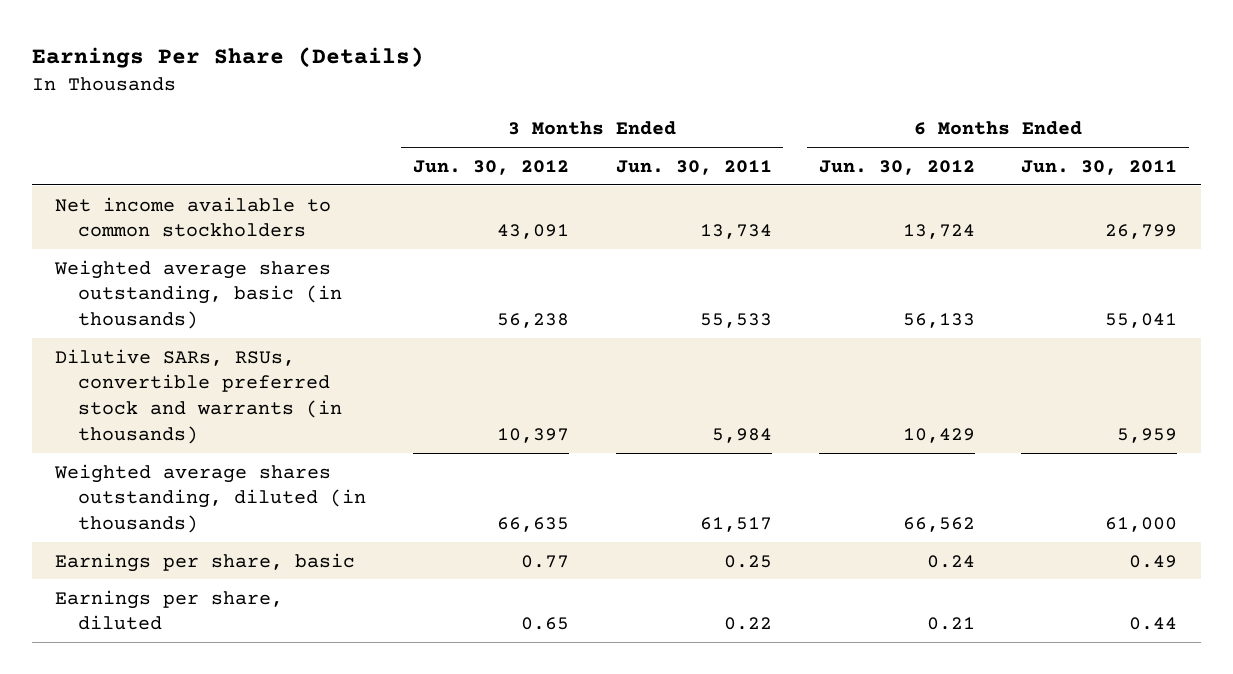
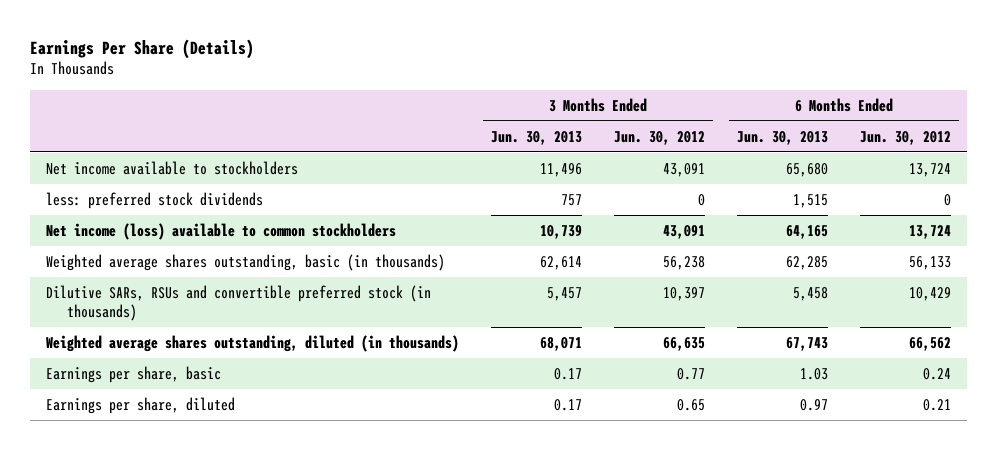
[615,159,772,175] Jun. 30, 2011 -> none
[1021,159,1178,175] Jun. 30, 2011 -> none
none -> [490,130,582,145] Jun. 30, 2013
none -> [736,130,828,145] Jun. 30, 2013
none -> [45,160,298,175] Net income available to stockholders
none -> [45,191,263,209] less: preferred stock dividends
[55,196,332,238] Net income available to common stockholders -> [45,222,396,240] Net income (loss) available to common stockholders
[55,348,342,444] Dilutive SARs, RSUs, convertible preferred stock and warrants (in thousands) -> [45,284,431,322] Dilutive SARs, RSUs and convertible preferred stock (in thousands)

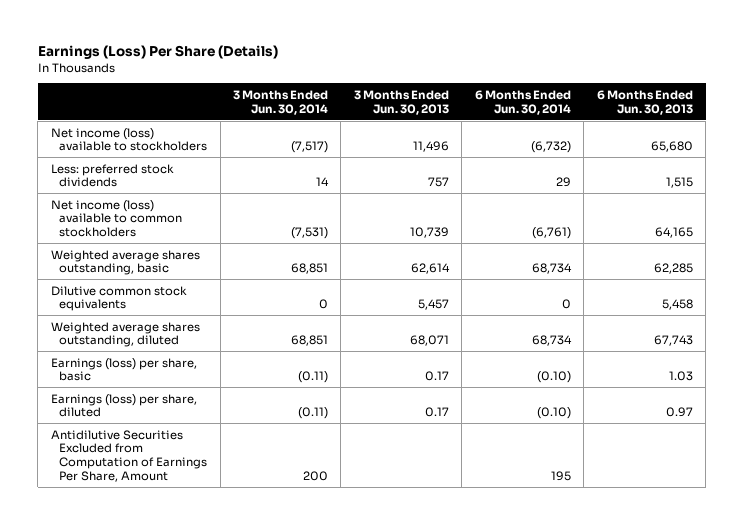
[29,38,254,59] Earnings Per Share (Details) -> [37,44,278,59] Earnings (Loss) Per Share (Details)
[613,130,705,145] Jun. 30, 2012 -> none
[859,130,951,145] Jun. 30, 2012 -> none
none -> [233,89,329,115] 3 Months Ended Jun. 30, 2014
none -> [474,89,571,115] 6 Months Ended Jun. 30, 2014
[45,160,298,175] Net income available to stockholders -> [50,127,208,152] Net income (loss) available to stockholders
[45,191,263,209] less: preferred stock dividends -> [50,163,174,188] Less: preferred stock dividends
[45,253,445,271] Weighted average shares outstanding, basic (in thousands) -> [50,249,200,276] Weighted average shares outstanding, basic
[45,284,431,322] Dilutive SARs, RSUs and convertible preferred stock (in thousands) -> [50,285,187,312] Dilutive common stock equivalents
[45,334,459,352] Weighted average shares outstanding, diluted (in thousands) -> [50,321,200,348] Weighted average shares outstanding, diluted
[45,365,221,383] Earnings per share, basic -> [50,357,197,382] Earnings (loss) per share, basic
[45,396,235,414] Earnings per share, diluted -> [50,393,197,418] Earnings (loss) per share, diluted
none -> [50,429,208,482] Antidilutive Securities Excluded from Computation of Earnings Per Share, Amount

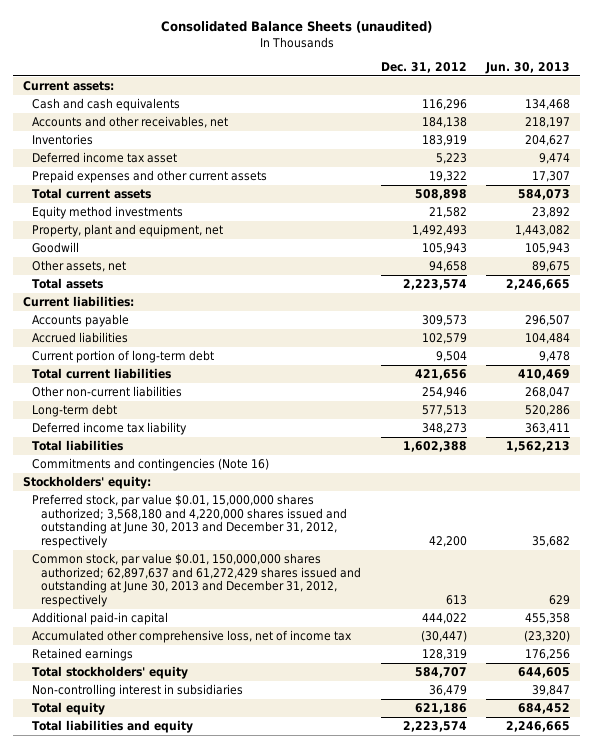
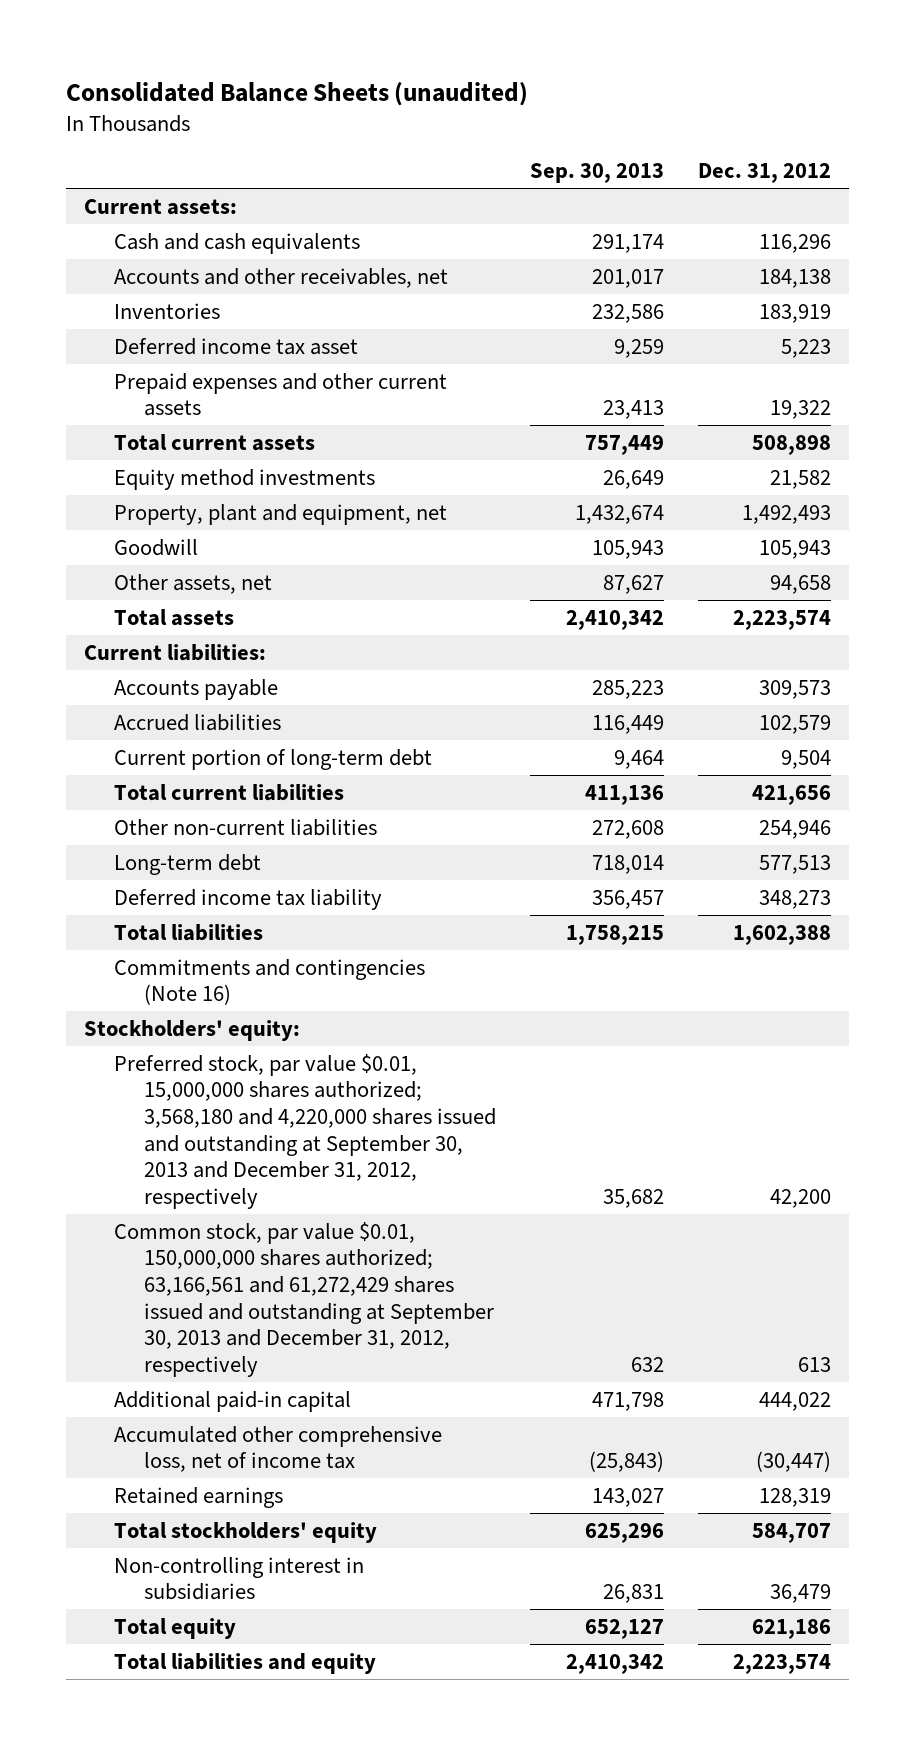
[485,62,571,75] Jun. 30, 2013 -> none
none -> [530,163,665,184] Sep. 30, 2013
[32,494,347,549] Preferred stock, par value $0.01, 15,000,000 shares authorized; 3,568,180 and 4,220,000 shares issued and outstanding at June 30, 2013 and December 31, 2012, respectively -> [113,1053,497,1210] Preferred stock, par value $0.01, 15,000,000 shares authorized; 3,568,180 and 4,220,000 shares issued and outstanding at September 30, 2013 and December 31, 2012, respectively
[32,553,361,608] Common stock, par value $0.01, 150,000,000 shares authorized; 62,897,637 and 61,272,429 shares issued and outstanding at June 30, 2013 and December 31, 2012, respectively -> [113,1221,495,1378] Common stock, par value $0.01, 150,000,000 shares authorized; 63,166,561 and 61,272,429 shares issued and outstanding at September 30, 2013 and December 31, 2012, respectively

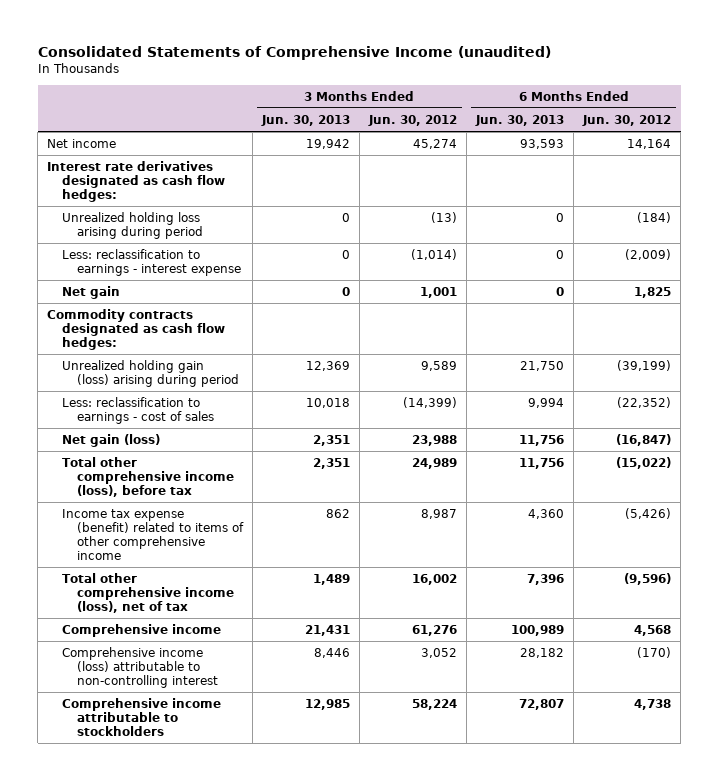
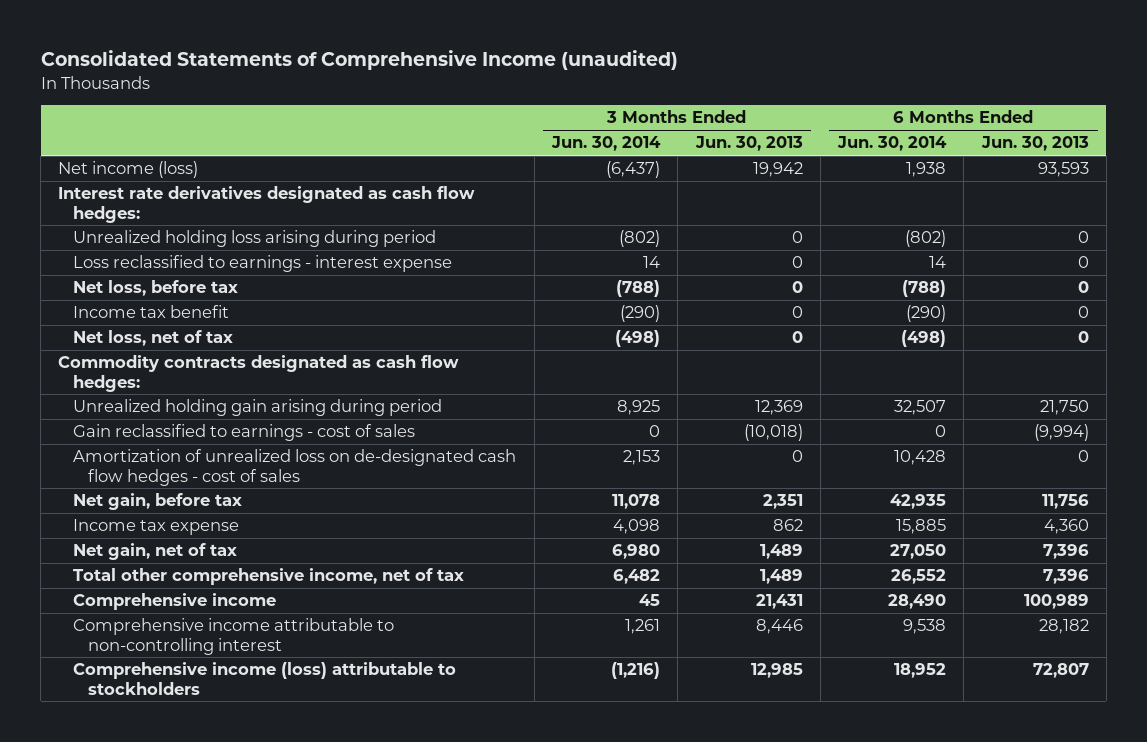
[367,114,457,126] Jun. 30, 2012 -> none
[582,114,672,126] Jun. 30, 2012 -> none
none -> [550,136,661,152] Jun. 30, 2014
none -> [837,136,948,152] Jun. 30, 2014
[47,138,117,148] Net income -> [58,161,199,179] Net income (loss)
[62,248,241,276] Less: reclassification to earnings - interest expense -> [73,255,453,273] Loss reclassified to earnings - interest expense
[62,285,121,299] Net gain -> [73,280,239,297] Net loss, before tax
none -> [73,305,230,319] Income tax benefit
none -> [73,330,234,347] Net loss, net of tax
[62,456,234,497] Total other comprehensive income (loss), before tax -> none
[62,359,239,387] Unrealized holding gain (loss) arising during period -> [73,399,443,417] Unrealized holding gain arising during period
[62,396,214,424] Less: reclassification to earnings - cost of sales -> [73,424,416,442] Gain reclassified to earnings - cost of sales
[305,397,350,408] 10,018 -> [743,424,803,442] (10,018)
[527,397,564,408] 9,994 -> [1033,424,1089,442] (9,994)
none -> [73,449,517,486] Amortization of unrealized loss on de-designated cash flow hedges - cost of sales
[62,433,161,447] Net gain (loss) -> [73,493,243,511] Net gain, before tax
[62,508,244,561] Income tax expense (benefit) related to items of other comprehensive income -> [73,519,240,536] Income tax expense
none -> [73,543,238,561] Net gain, net of tax
[62,572,234,613] Total other comprehensive income (loss), net of tax -> [73,568,465,586] Total other comprehensive income, net of tax
[62,646,218,688] Comprehensive income (loss) attributable to non-controlling interest -> [73,618,395,655] Comprehensive income attributable to non-controlling interest
[62,697,222,736] Comprehensive income attributable to stockholders -> [73,662,457,695] Comprehensive income (loss) attributable to stockholders

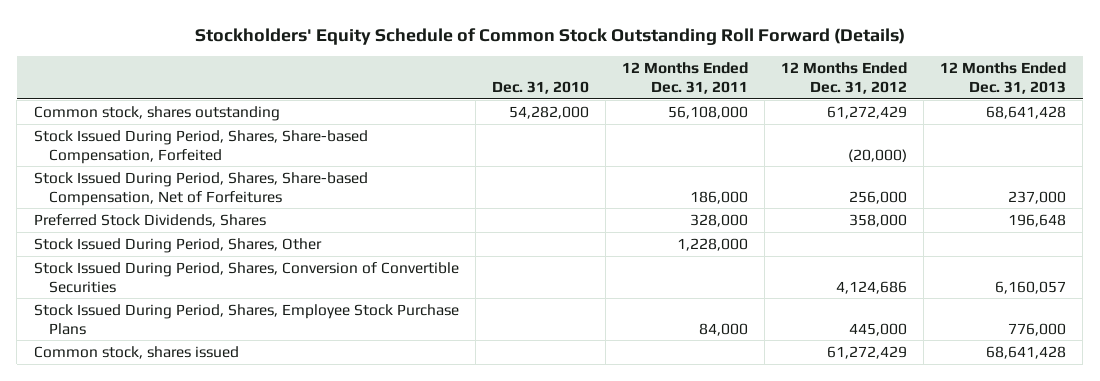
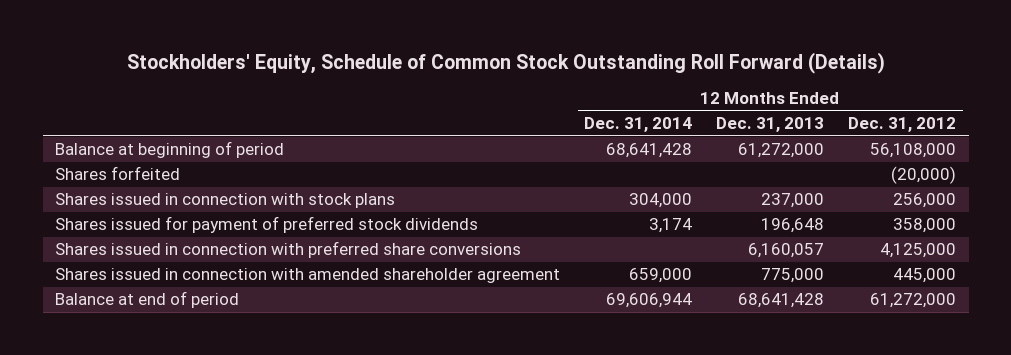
[194,27,905,45] Stockholders' Equity Schedule of Common Stock Outstanding Roll Forward (Details) -> [126,51,885,74] Stockholders' Equity, Schedule of Common Stock Outstanding Roll Forward (Details)
[491,81,589,95] Dec. 31, 2010 -> none
[621,62,748,95] 12 Months Ended Dec. 31, 2011 -> none
none -> [584,117,693,133] Dec. 31, 2014
[33,105,280,121] Common stock, shares outstanding -> none
[33,237,322,253] Stock Issued During Period, Shares, Other -> none
[33,303,459,335] Stock Issued During Period, Shares, Employee Stock Purchase Plans -> none
[33,345,239,359] Common stock, shares issued -> none
none -> [54,141,284,159] Balance at beginning of period
[33,129,368,164] Stock Issued During Period, Shares, Share-based Compensation, Forfeited -> [54,166,180,181] Shares forfeited
[33,171,368,206] Stock Issued During Period, Shares, Share-based Compensation, Net of Forfeitures -> [54,193,395,209] Shares issued in connection with stock plans
[33,213,266,227] Preferred Stock Dividends, Shares -> [54,216,478,234] Shares issued for payment of preferred stock dividends
[33,261,459,293] Stock Issued During Period, Shares, Conversion of Convertible Securities -> [54,241,521,259] Shares issued in connection with preferred share conversions
[835,280,907,294] 4,124,686 -> [880,243,957,259] 4,125,000
none -> [54,268,560,284] Shares issued in connection with amended shareholder agreement
none -> [54,291,239,309] Balance at end of period

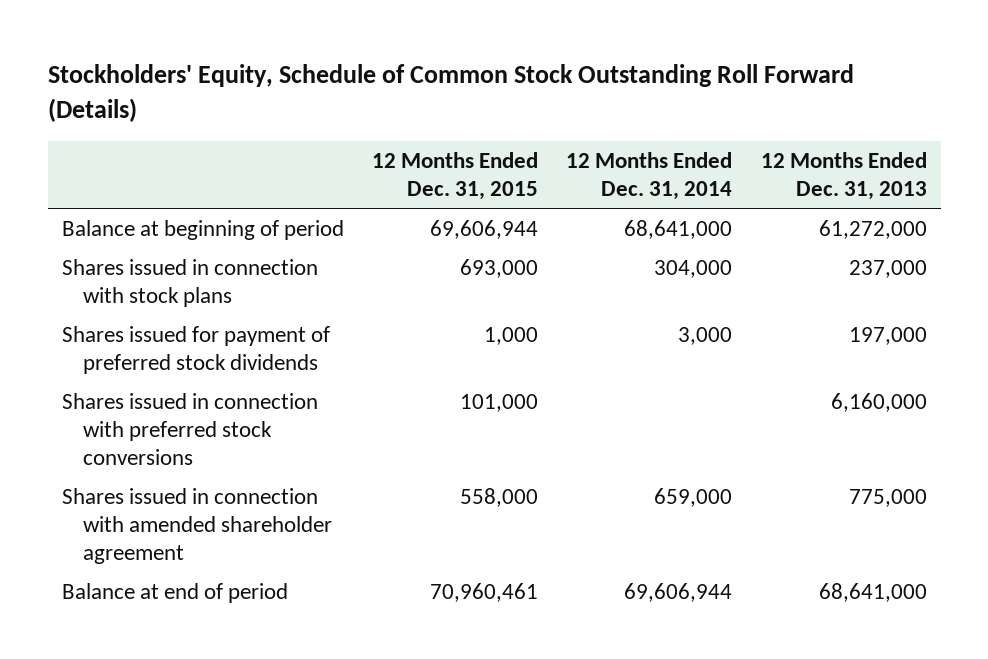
[848,117,957,133] Dec. 31, 2012 -> none
none -> [372,151,539,200] 12 Months Ended Dec. 31, 2015
[54,166,180,181] Shares forfeited -> none
[606,143,693,159] 68,641,428 -> [624,219,733,239] 68,641,000
[649,218,693,234] 3,174 -> [678,326,733,345] 3,000
[761,218,825,234] 196,648 -> [848,326,927,345] 197,000
[54,241,521,259] Shares issued in connection with preferred share conversions -> [61,392,318,466] Shares issued in connection with preferred stock conversions
[748,243,825,259] 6,160,057 -> [830,392,927,412] 6,160,000
[738,293,825,309] 68,641,428 -> [818,582,927,602] 68,641,000

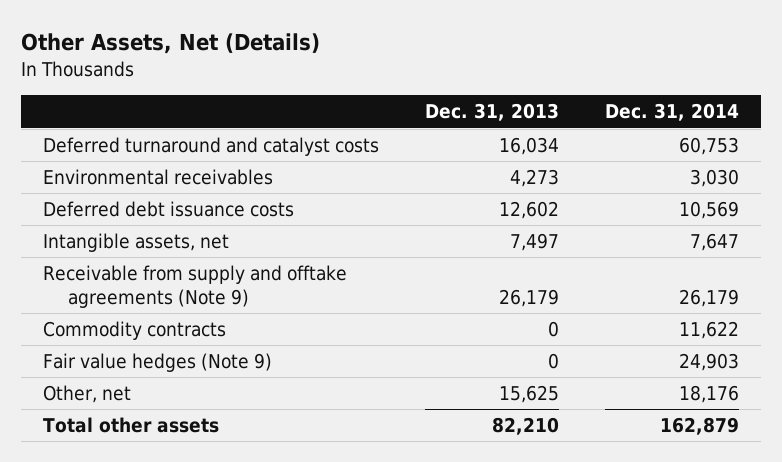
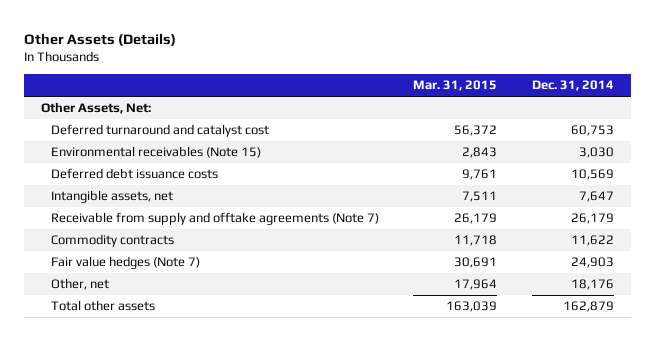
[20,33,320,55] Other Assets, Net (Details) -> [24,32,177,46] Other Assets (Details)
[424,103,559,122] Dec. 31, 2013 -> none
none -> [413,80,498,92] Mar. 31, 2015
none -> [41,102,152,115] Other Assets, Net:
[43,137,380,157] Deferred turnaround and catalyst costs -> [50,124,269,138] Deferred turnaround and catalyst cost
[43,169,274,186] Environmental receivables -> [50,146,261,159] Environmental receivables (Note 15)
[43,265,348,308] Receivable from supply and offtake agreements (Note 9) -> [50,212,379,226] Receivable from supply and offtake agreements (Note 7)
[43,353,273,373] Fair value hedges (Note 9) -> [50,256,200,270] Fair value hedges (Note 7)

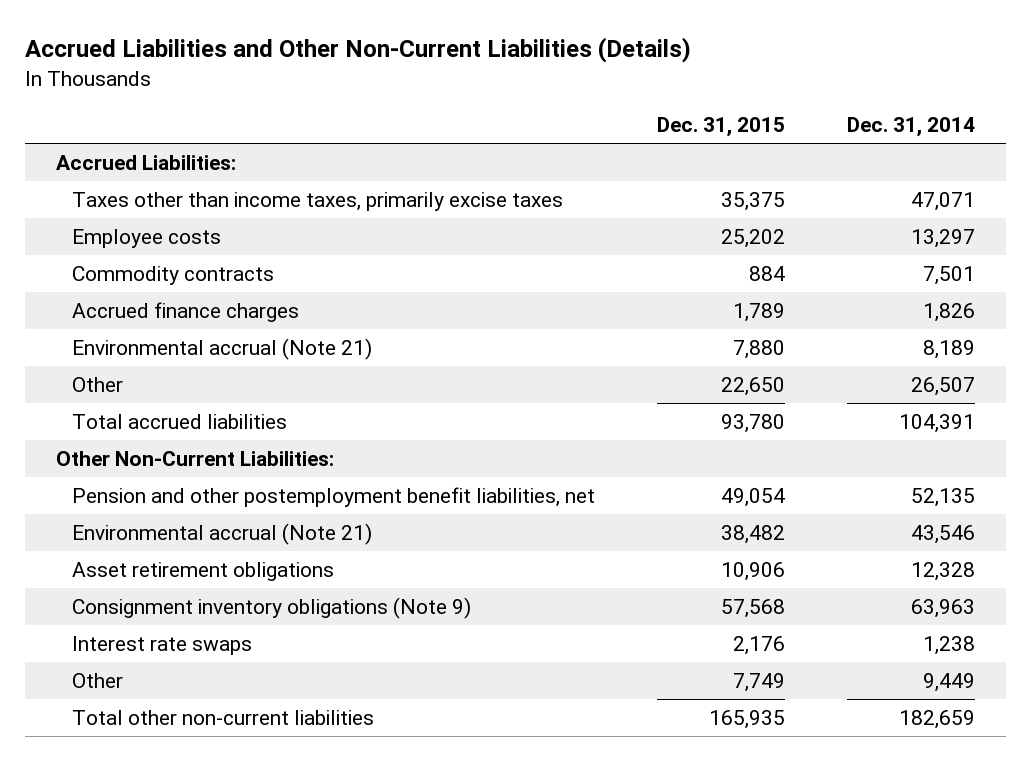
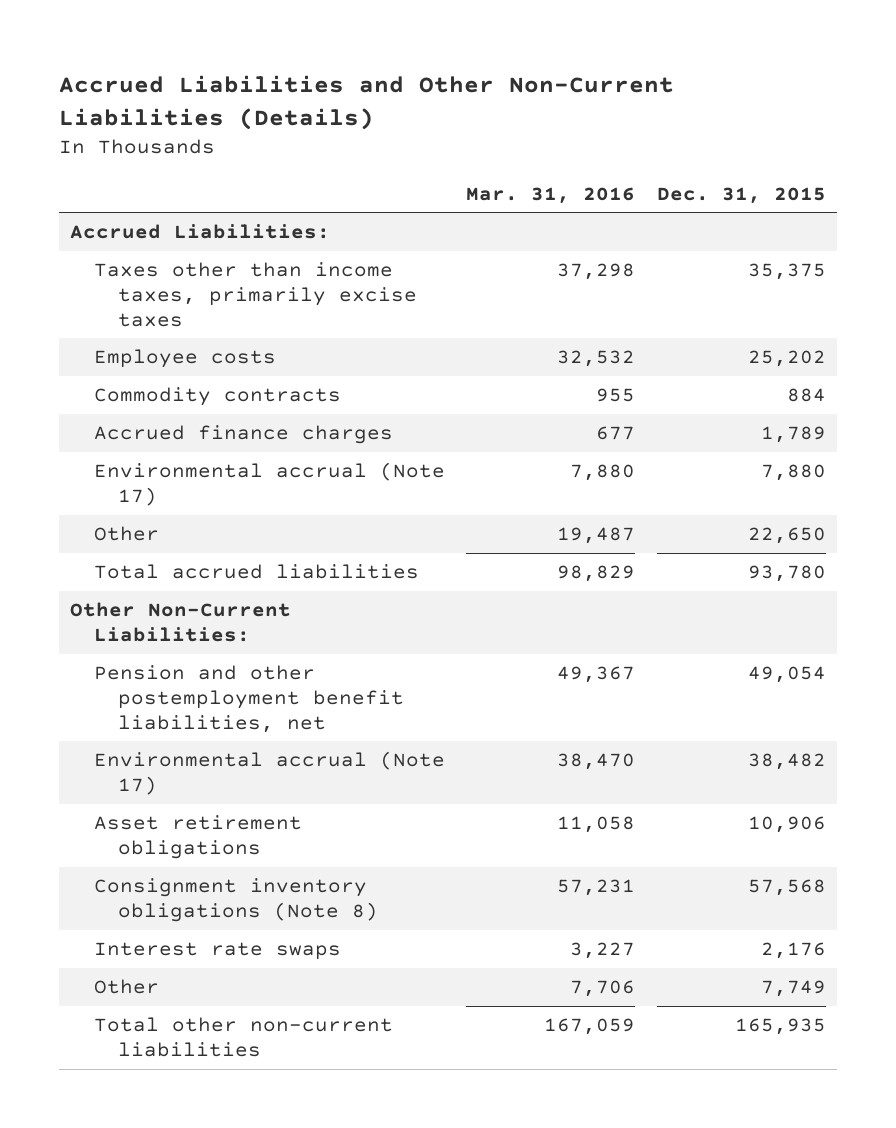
[846,117,975,138] Dec. 31, 2014 -> none
none -> [466,186,636,204] Mar. 31, 2016
[71,337,372,360] Environmental accrual (Note 21) -> [93,462,445,507] Environmental accrual (Note 17)
[71,522,372,545] Environmental accrual (Note 21) -> [93,751,445,796] Environmental accrual (Note 17)
[71,596,471,619] Consignment inventory obligations (Note 9) -> [93,878,378,923] Consignment inventory obligations (Note 8)

